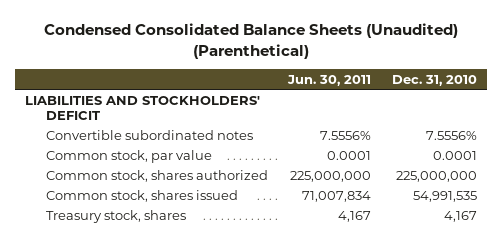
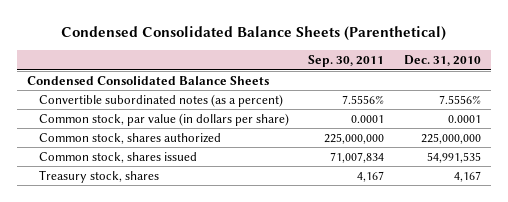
[44,23,459,59] Condensed Consolidated Balance Sheets (Unaudited) (Parenthetical) -> [60,26,446,42] Condensed Consolidated Balance Sheets (Parenthetical)
[287,74,372,86] Jun. 30, 2011 -> none
none -> [308,55,385,68] Sep. 30, 2011
[25,95,261,120] LIABILITIES AND STOCKHOLDERS' DEFICIT -> none
none -> [27,75,270,85] Condensed Consolidated Balance Sheets
[45,129,253,140] Convertible subordinated notes -> [38,93,283,107] Convertible subordinated notes (as a percent)
[45,149,212,163] Common stock, par value -> [38,112,289,126] Common stock, par value (in dollars per share)

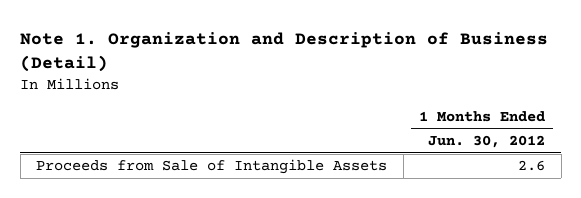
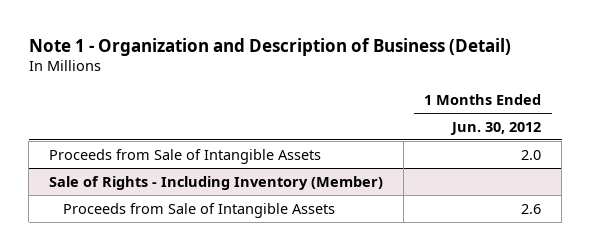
[20,32,549,73] Note 1. Organization and Description of Business (Detail) -> [28,37,511,56] Note 1 - Organization and Description of Business (Detail)
none -> [49,148,322,164] Proceeds from Sale of Intangible Assets
none -> [49,175,384,190] Sale of Rights - Including Inventory (Member)

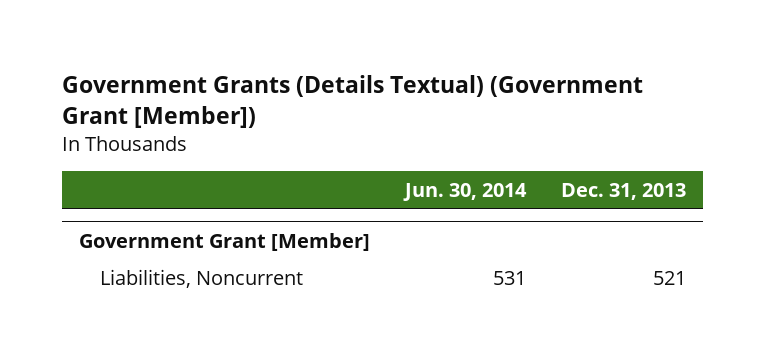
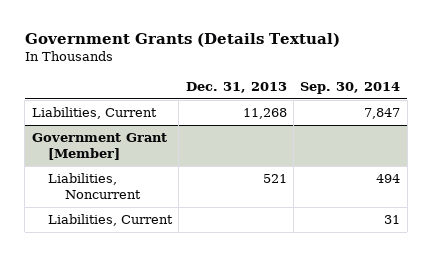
[61,74,643,129] Government Grants (Details Textual) (Government Grant [Member]) -> [24,33,340,48] Government Grants (Details Textual)
[402,182,527,201] Jun. 30, 2014 -> none
none -> [300,81,401,94] Sep. 30, 2014
none -> [31,106,157,119] Liabilities, Current
none -> [48,213,174,226] Liabilities, Current

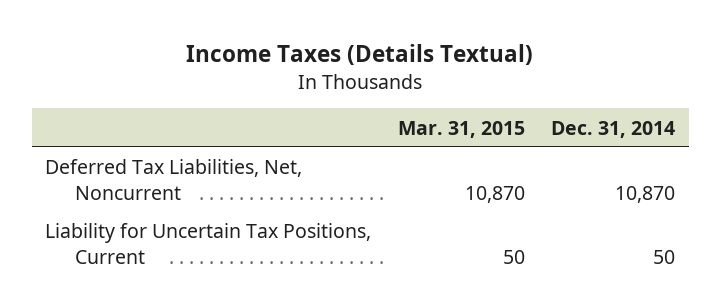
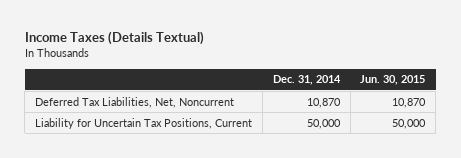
[397,120,525,138] Mar. 31, 2015 -> none
none -> [360,75,426,86] Jun. 30, 2015
[653,249,676,264] 50 -> [306,118,341,129] 50,000

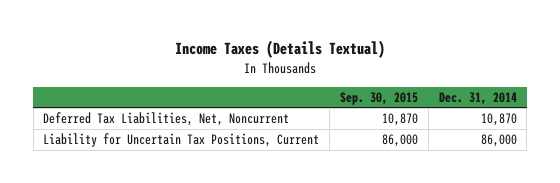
[360,75,426,86] Jun. 30, 2015 -> none
none -> [339,91,418,105] Sep. 30, 2015
[306,118,341,129] 50,000 -> [480,134,517,148] 86,000

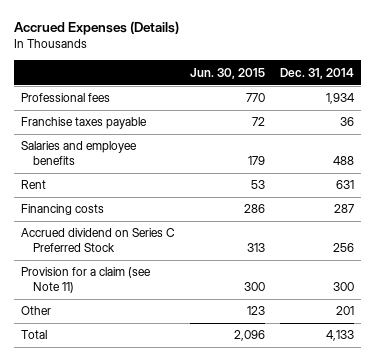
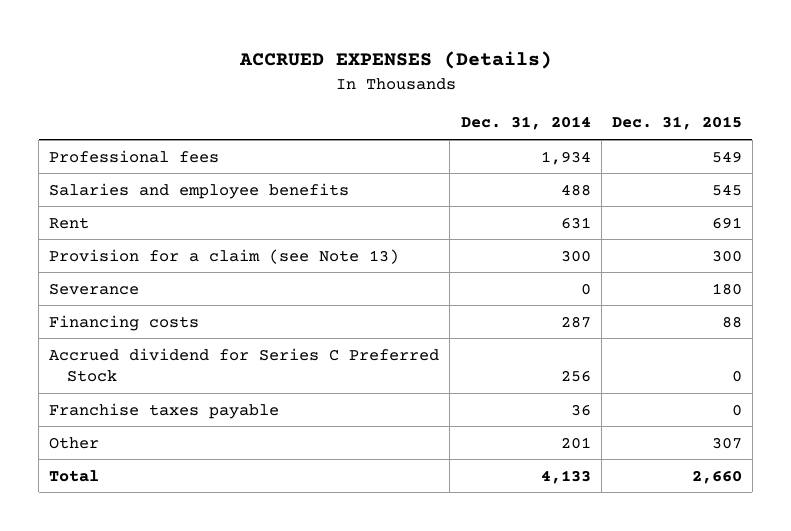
[13,21,179,36] Accrued Expenses (Details) -> [238,51,552,70] ACCRUED EXPENSES (Details)
[190,67,266,79] Jun. 30, 2015 -> none
none -> [611,116,742,131] Dec. 31, 2015
none -> [49,248,400,264] Provision for a claim (see Note 13)
none -> [49,282,140,295] Severance
[21,267,152,294] Provision for a claim (see Note 11) -> none
[21,228,176,253] Accrued dividend on Series C Preferred Stock -> [49,347,440,383] Accrued dividend for Series C Preferred Stock
[21,117,148,130] Franchise taxes payable -> [49,402,280,419] Franchise taxes payable

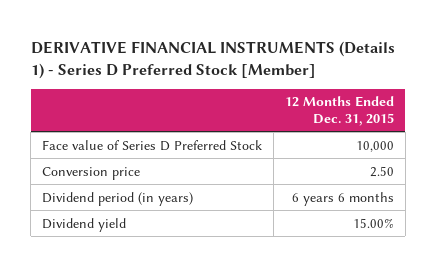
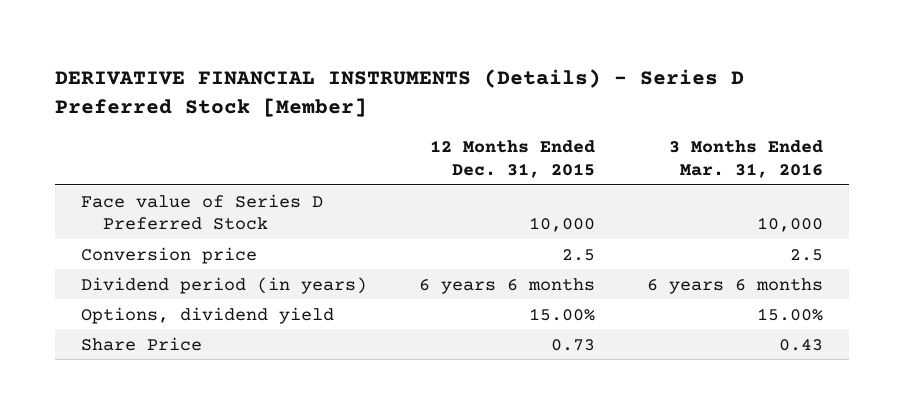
[30,40,395,79] DERIVATIVE FINANCIAL INSTRUMENTS (Details 1) - Series D Preferred Stock [Member] -> [55,69,745,117] DERIVATIVE FINANCIAL INSTRUMENTS (Details) - Series D Preferred Stock [Member]
none -> [669,140,824,178] 3 Months Ended Mar. 31, 2016
[369,165,394,177] 2.50 -> [562,248,596,261] 2.5
[42,217,127,232] Dividend yield -> [81,306,335,324] Options, dividend yield
none -> [81,336,203,351] Share Price

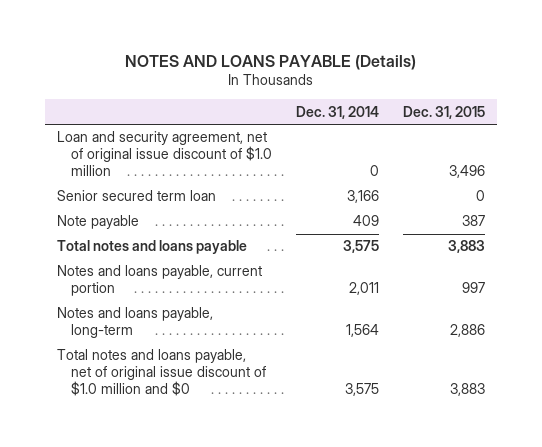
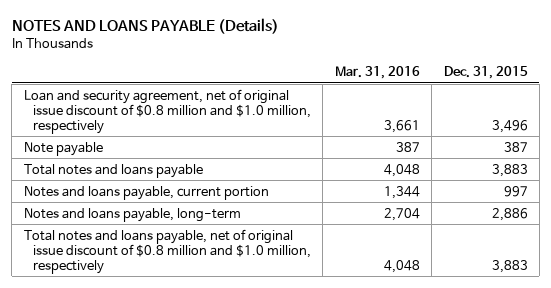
[296,105,380,119] Dec. 31, 2014 -> none
none -> [334,66,420,80] Mar. 31, 2016
[56,190,216,202] Senior secured term loan -> none
[56,131,273,177] Loan and security agreement, net of original issue discount of $1.0 million -> [23,88,312,134] Loan and security agreement, net of original issue discount of $0.8 million and $1.0 million, respectively
[56,349,267,397] Total notes and loans payable, net of original issue discount of $1.0 million and $0 -> [23,228,312,274] Total notes and loans payable, net of original issue discount of $0.8 million and $1.0 million, respectively

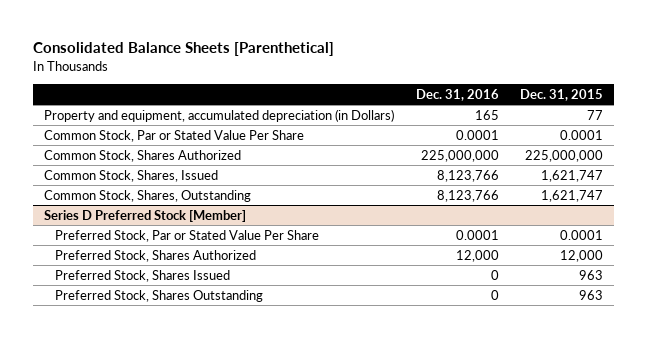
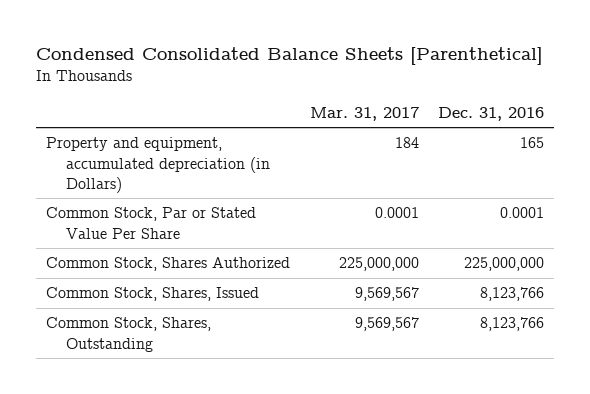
[33,42,335,57] Consolidated Balance Sheets [Parenthetical] -> [35,47,543,66] Condensed Consolidated Balance Sheets [Parenthetical]
[519,88,603,101] Dec. 31, 2015 -> none
none -> [309,106,419,121] Mar. 31, 2017
[44,209,247,222] Series D Preferred Stock [Member] -> none
[55,229,320,242] Preferred Stock, Par or Stated Value Per Share -> none
[55,249,257,262] Preferred Stock, Shares Authorized -> none
[55,269,231,282] Preferred Stock, Shares Issued -> none
[55,289,264,302] Preferred Stock, Shares Outstanding -> none

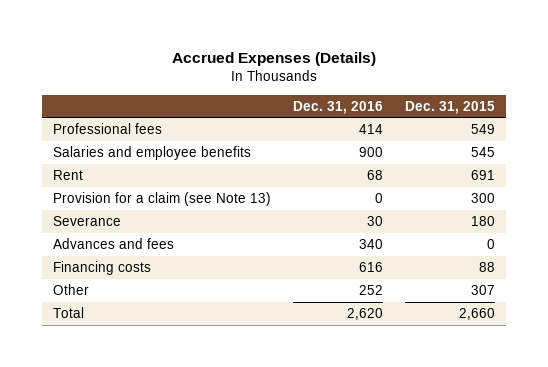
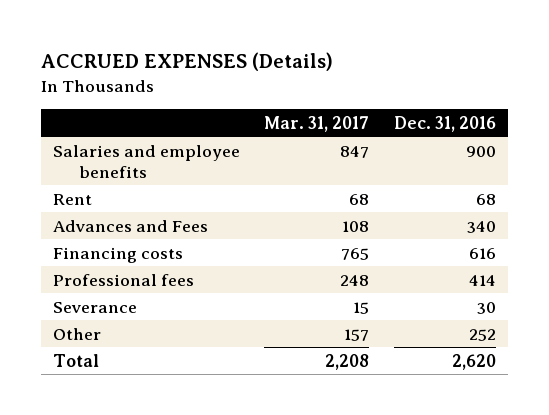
[171,51,376,66] Accrued Expenses (Details) -> [40,51,333,71] ACCRUED EXPENSES (Details)
[405,100,496,114] Dec. 31, 2015 -> none
none -> [264,115,370,132] Mar. 31, 2017
[52,191,271,206] Provision for a claim (see Note 13) -> none
[52,237,174,249] Advances and fees -> [53,219,209,232] Advances and Fees
[52,122,162,134] Professional fees -> [53,273,195,286] Professional fees
[52,215,121,226] Severance -> [53,301,138,313] Severance

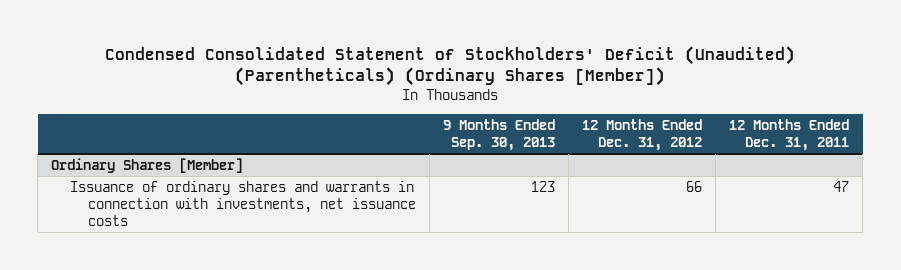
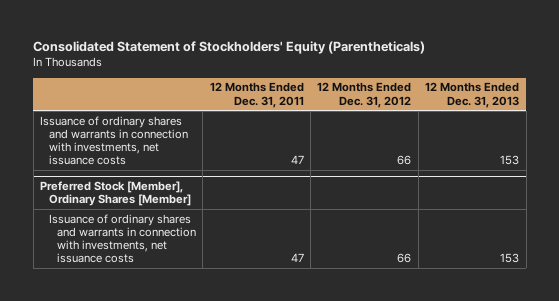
[105,45,796,87] Condensed Consolidated Statement of Stockholders' Deficit (Unaudited) (Parentheticals) (Ordinary Shares [Member]) -> [33,41,426,55] Consolidated Statement of Stockholders' Equity (Parentheticals)
[443,118,556,151] 9 Months Ended Sep. 30, 2013 -> none
none -> [425,82,520,108] 12 Months Ended Dec. 31, 2013
[51,157,244,173] Ordinary Shares [Member] -> none
none -> [40,181,191,207] Preferred Stock [Member], Ordinary Shares [Member]
none -> [48,213,196,264] Issuance of ordinary shares and warrants in connection with investments, net issuance costs

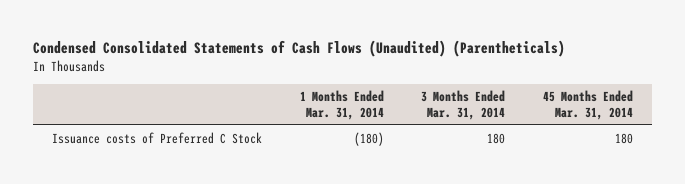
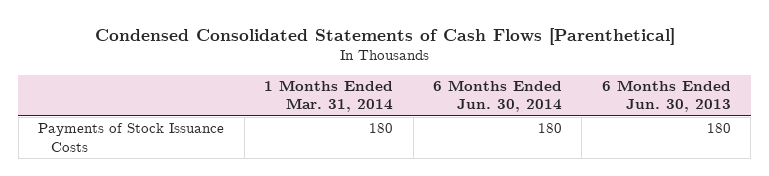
[32,40,565,58] Condensed Consolidated Statements of Cash Flows (Unaudited) (Parentheticals) -> [94,27,675,45] Condensed Consolidated Statements of Cash Flows [Parenthetical]
[421,90,506,120] 3 Months Ended Mar. 31, 2014 -> none
[543,90,634,120] 45 Months Ended Mar. 31, 2014 -> none
none -> [432,80,562,113] 6 Months Ended Jun. 30, 2014
none -> [601,80,731,113] 6 Months Ended Jun. 30, 2013
[51,132,262,145] Issuance costs of Preferred C Stock -> [38,123,225,152] Payments of Stock Issuance Costs
[353,132,384,147] (180) -> [369,123,394,134] 180

